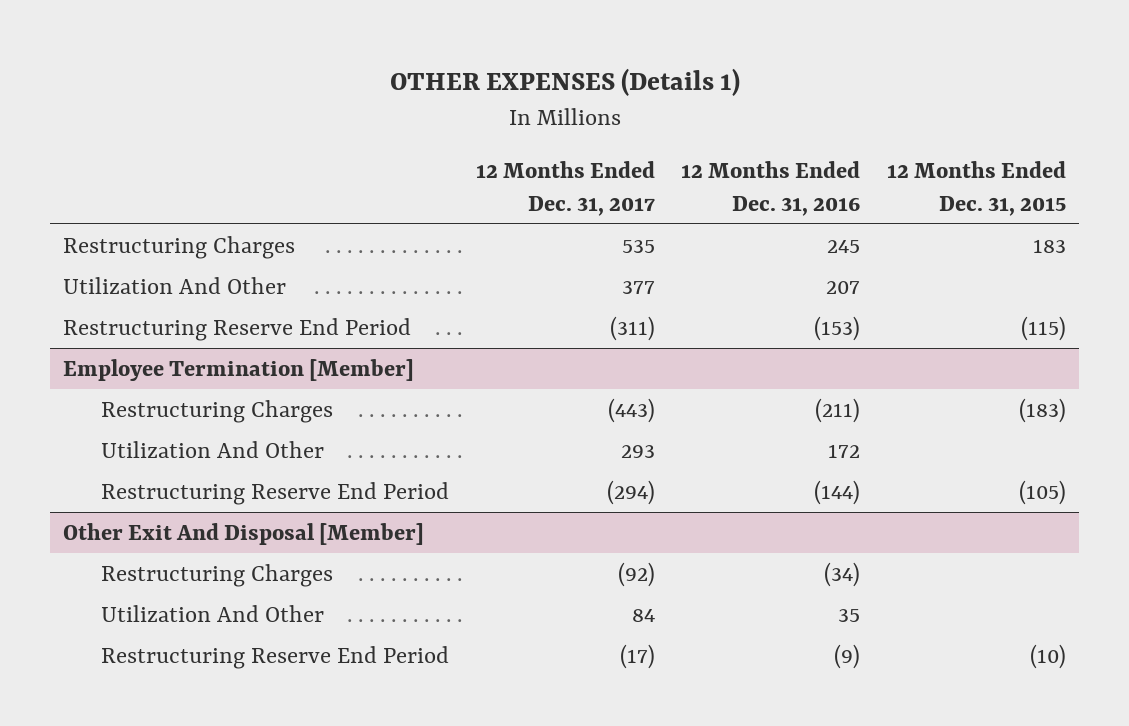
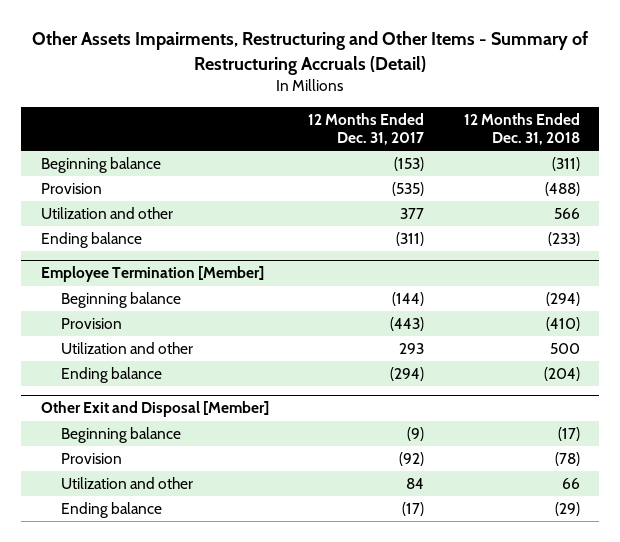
[389,67,740,96] OTHER EXPENSES (Details 1) -> [32,31,589,75] Other Assets Impairments, Restructuring and Other Items - Summary of Restructuring Accruals (Detail)
[681,161,861,216] 12 Months Ended Dec. 31, 2016 -> none
[886,161,1066,216] 12 Months Ended Dec. 31, 2015 -> none
none -> [463,112,580,146] 12 Months Ended Dec. 31, 2018
[63,235,296,259] Restructuring Charges -> none
none -> [40,157,161,174] Beginning balance
none -> [40,183,102,195] Provision
[63,276,287,294] Utilization And Other -> [40,207,173,220] Utilization and other
[63,317,412,341] Restructuring Reserve End Period -> [40,232,142,249] Ending balance
[100,563,333,587] Restructuring Charges -> none
[100,645,449,669] Restructuring Reserve End Period -> none
none -> [61,292,182,309] Beginning balance
[100,399,333,423] Restructuring Charges -> [61,318,123,330] Provision
[100,440,324,458] Utilization And Other -> [61,342,194,355] Utilization and other
[100,481,449,505] Restructuring Reserve End Period -> [61,367,163,384] Ending balance
[63,522,425,545] Other Exit And Disposal [Member] -> [40,401,269,418] Other Exit and Disposal [Member]
none -> [61,427,182,444] Beginning balance
none -> [61,453,123,465] Provision
[100,604,324,622] Utilization And Other -> [61,477,194,490] Utilization and other
none -> [61,502,163,519] Ending balance

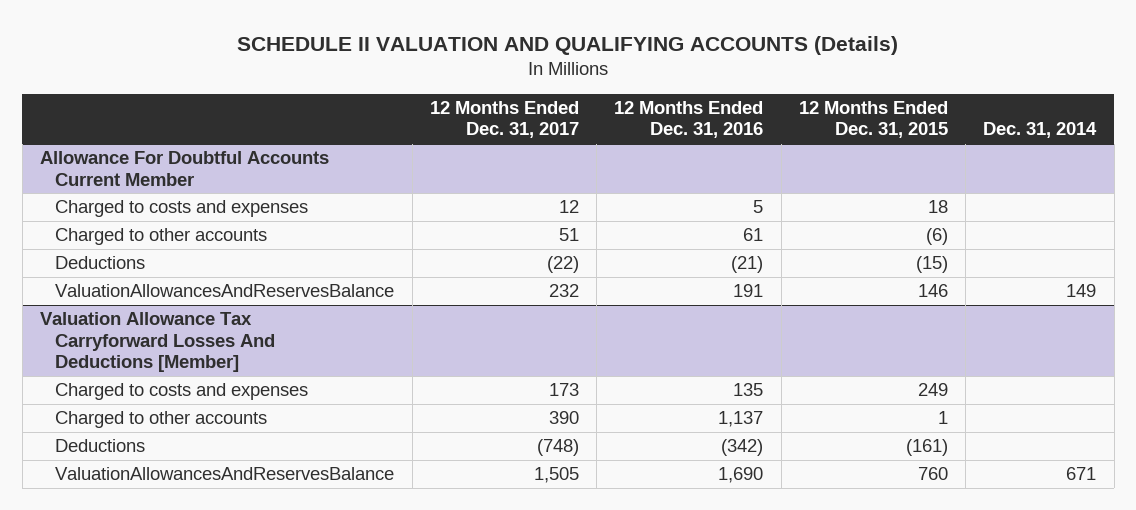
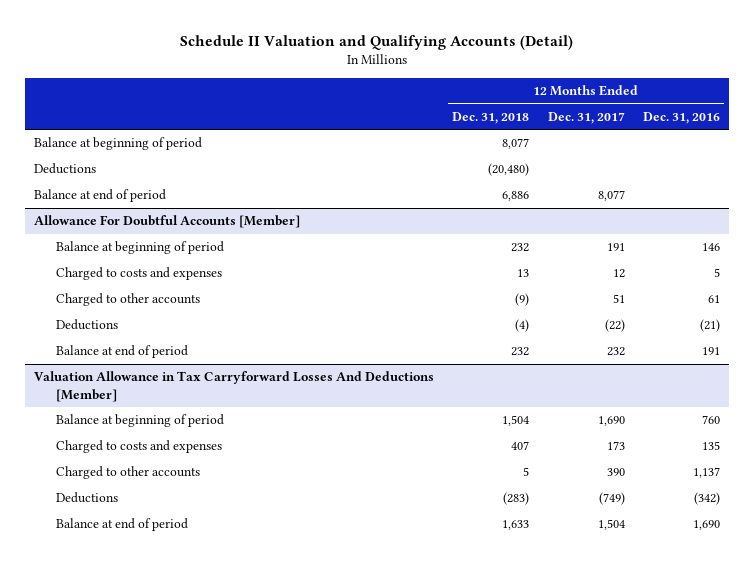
[237,35,899,55] SCHEDULE II VALUATION AND QUALIFYING ACCOUNTS (Details) -> [179,35,573,51] Schedule II Valuation and Qualifying Accounts (Detail)
[798,101,948,139] 12 Months Ended Dec. 31, 2015 -> none
[983,122,1098,139] Dec. 31, 2014 -> none
none -> [452,111,530,124] Dec. 31, 2018
none -> [34,137,203,151] Balance at beginning of period
none -> [34,163,97,175] Deductions
none -> [34,189,167,203] Balance at end of period
[40,151,330,186] Allowance For Doubtful Accounts Current Member -> [34,215,301,229] Allowance For Doubtful Accounts [Member]
none -> [55,241,224,255] Balance at beginning of period
[55,284,395,298] ValuationAllowancesAndReservesBalance -> [55,345,188,359] Balance at end of period
[40,312,276,373] Valuation Allowance Tax Carryforward Losses And Deductions [Member] -> [34,371,435,402] Valuation Allowance in Tax Carryforward Losses And Deductions [Member]
none -> [55,414,224,428] Balance at beginning of period
[55,467,395,481] ValuationAllowancesAndReservesBalance -> none
[536,439,579,457] (748) -> [598,492,625,506] (749)
none -> [55,518,188,532] Balance at end of period

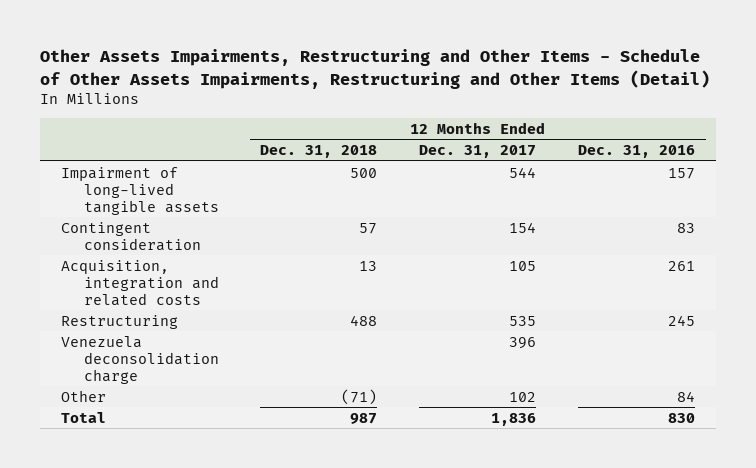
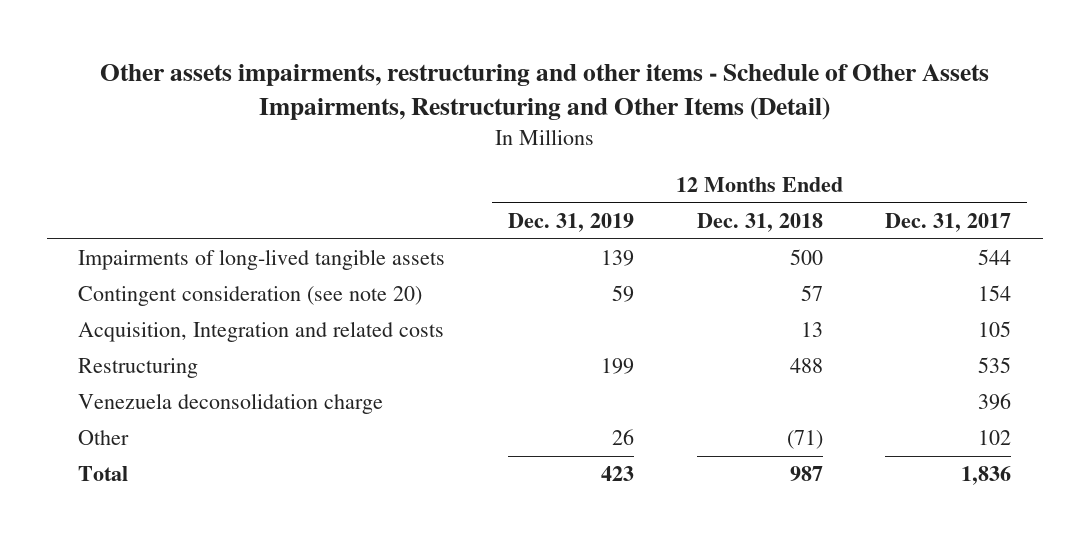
[40,49,711,89] Other Assets Impairments, Restructuring and Other Items - Schedule of Other Assets Impairments, Restructuring and Other Items (Detail) -> [99,63,989,121] Other assets impairments, restructuring and other items - Schedule of Other Assets Impairments, Restructuring and Other Items (Detail)
[578,145,696,159] Dec. 31, 2016 -> none
none -> [507,213,634,233] Dec. 31, 2019
[61,166,219,215] Impairment of long-lived tangible assets -> [77,249,445,271] Impairments of long-lived tangible assets
[61,221,201,251] Contingent consideration -> [77,286,422,307] Contingent consideration (see note 20)
[61,259,219,306] Acquisition, integration and related costs -> [77,321,444,343] Acquisition, Integration and related costs

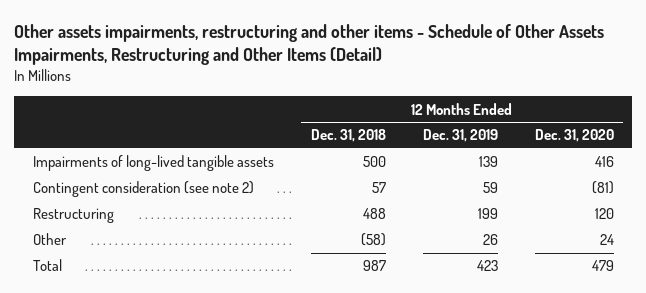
[885,213,1012,233] Dec. 31, 2017 -> none
none -> [534,129,614,143] Dec. 31, 2020
[77,321,444,343] Acquisition, Integration and related costs -> none
[77,286,422,307] Contingent consideration (see note 20) -> [32,181,254,198] Contingent consideration (see note 2)
[77,393,383,415] Venezuela deconsolidation charge -> none
[786,430,823,450] (71) -> [360,233,386,247] (58)

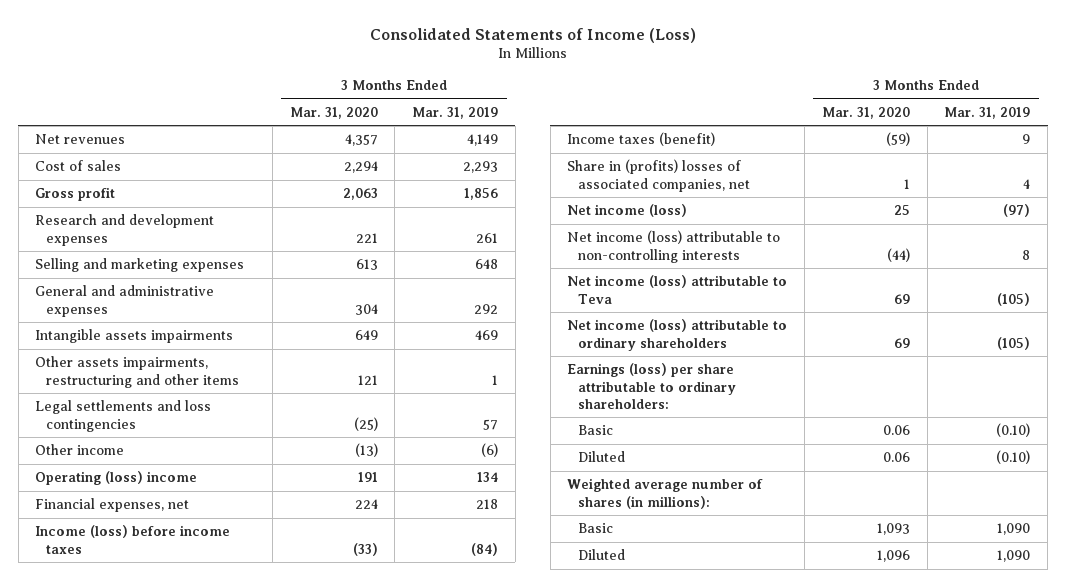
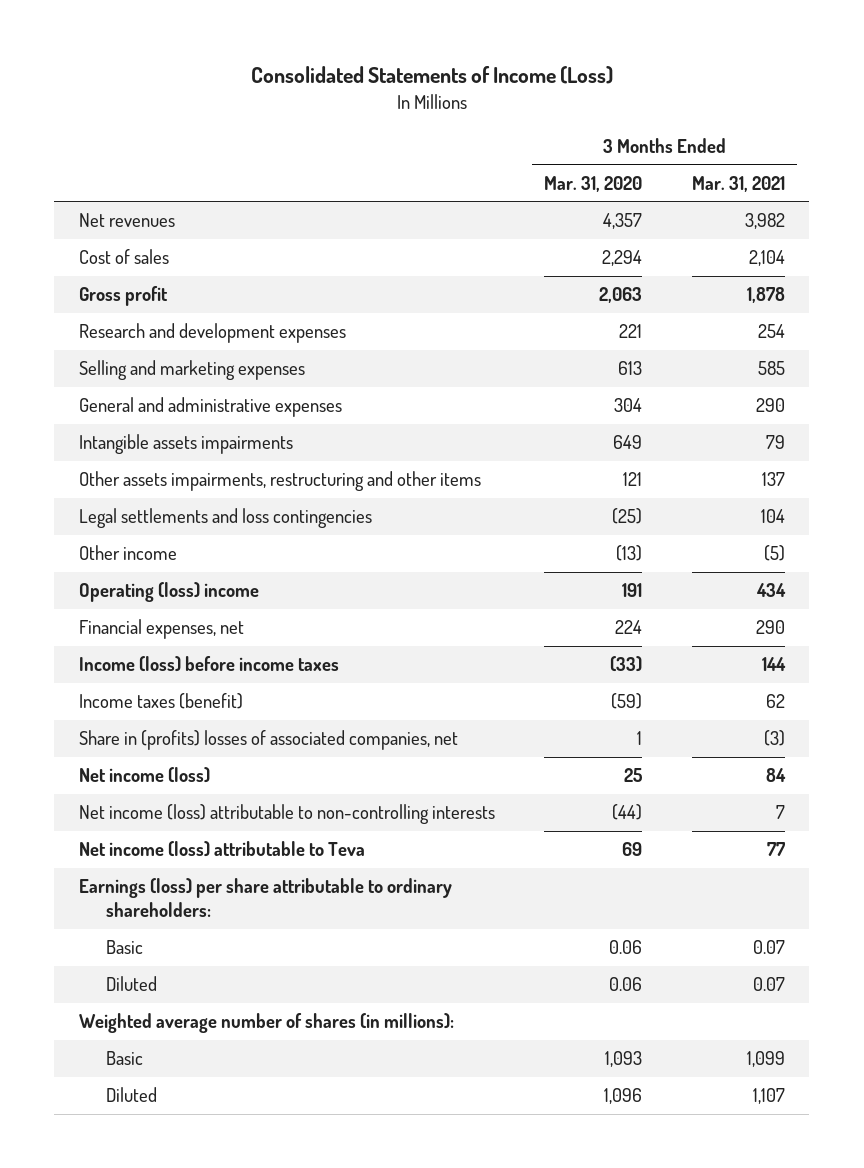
[412,106,499,119] Mar. 31, 2019 -> none
none -> [691,175,785,192] Mar. 31, 2021
[567,319,788,351] Net income (loss) attributable to ordinary shareholders -> none

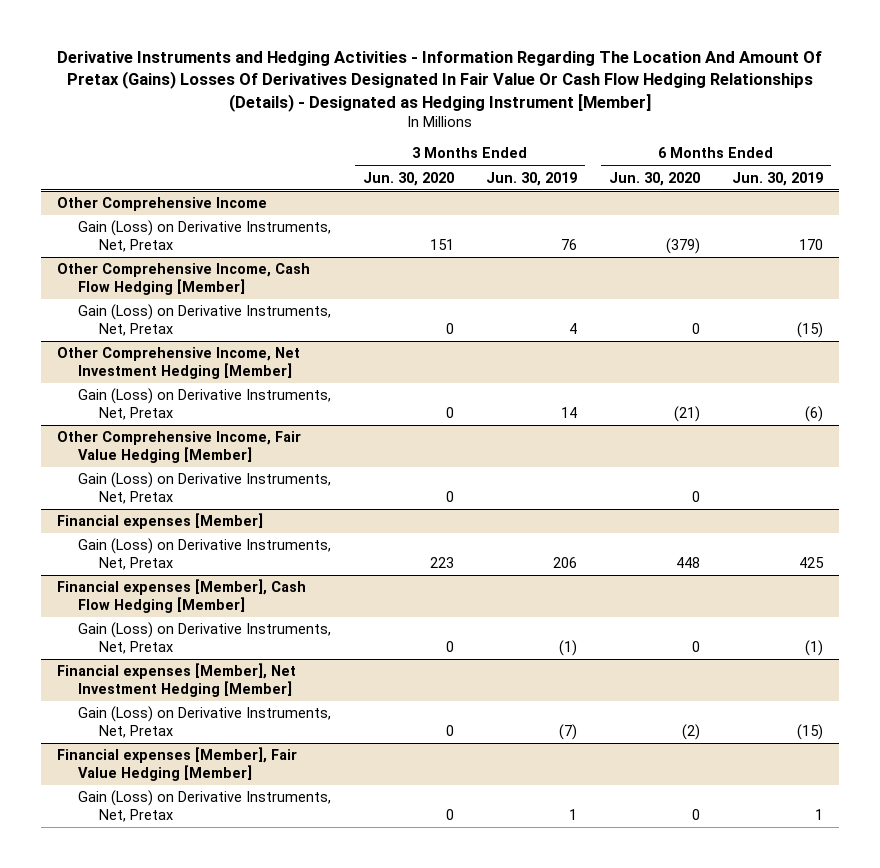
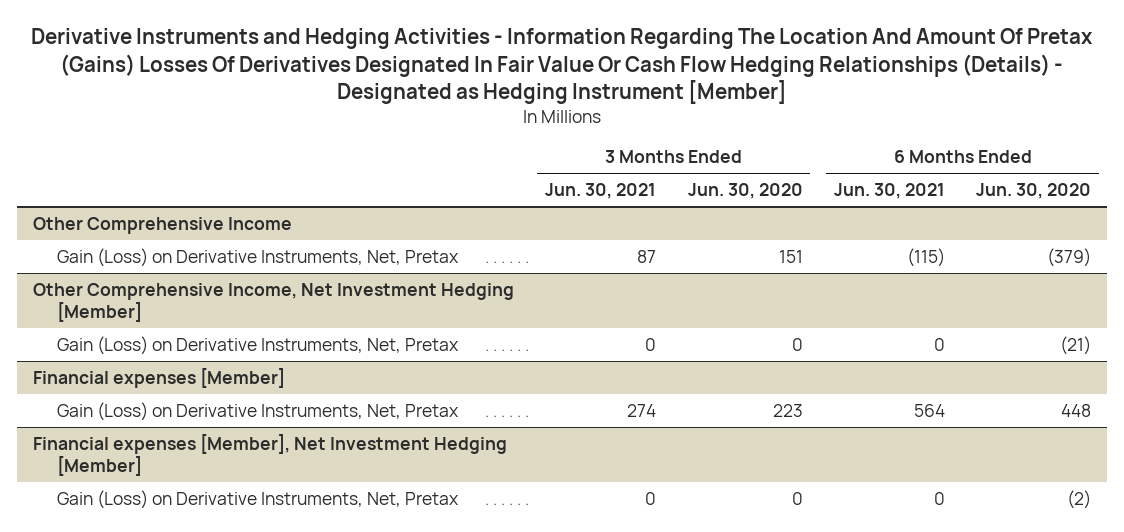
[486,171,578,186] Jun. 30, 2019 -> none
[732,171,824,186] Jun. 30, 2019 -> none
none -> [545,183,657,200] Jun. 30, 2021
none -> [833,183,945,200] Jun. 30, 2021
[56,263,310,295] Other Comprehensive Income, Cash Flow Hedging [Member] -> none
[77,304,331,336] Gain (Loss) on Derivative Instruments, Net, Pretax -> none
[56,431,301,463] Other Comprehensive Income, Fair Value Hedging [Member] -> none
[77,472,331,504] Gain (Loss) on Derivative Instruments, Net, Pretax -> none
[56,579,306,613] Financial expenses [Member], Cash Flow Hedging [Member] -> none
[77,622,331,654] Gain (Loss) on Derivative Instruments, Net, Pretax -> none
[56,747,297,781] Financial expenses [Member], Fair Value Hedging [Member] -> none
[77,790,331,822] Gain (Loss) on Derivative Instruments, Net, Pretax -> none

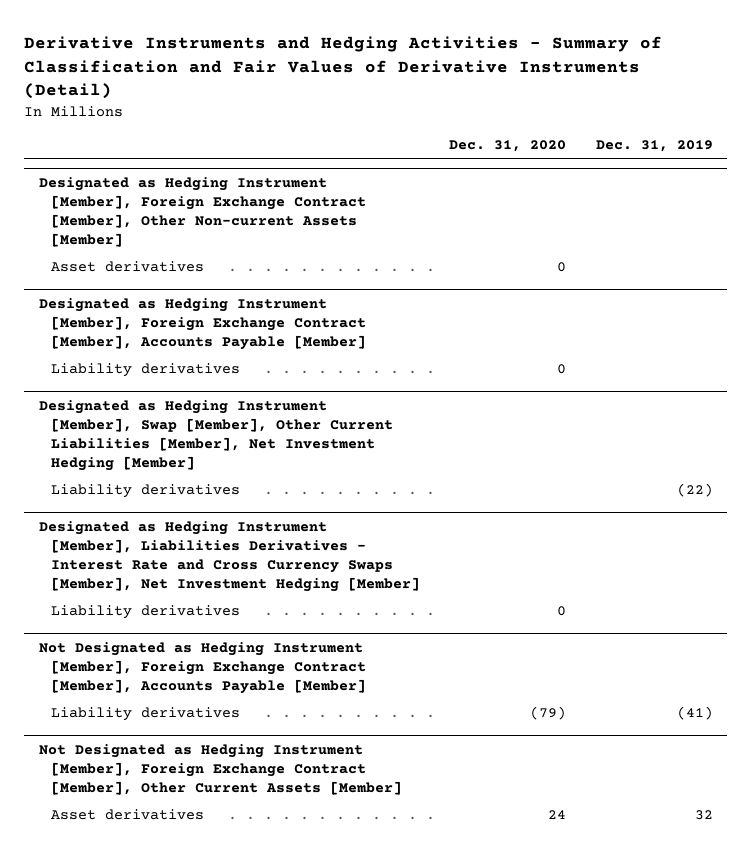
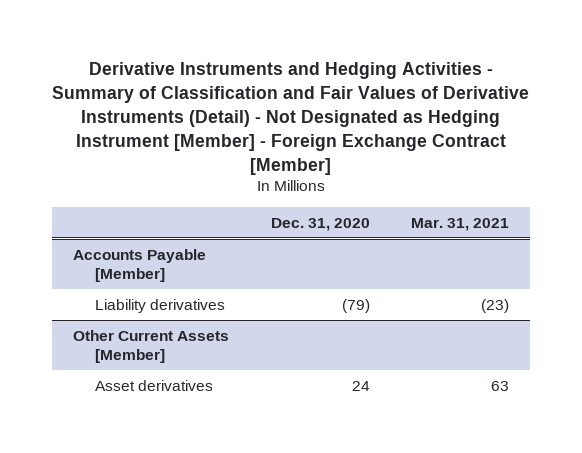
[24,35,663,100] Derivative Instruments and Hedging Activities - Summary of Classification and Fair Values of Derivative Instruments (Detail) -> [52,62,530,175] Derivative Instruments and Hedging Activities - Summary of Classification and Fair Values of Derivative Instruments (Detail) - Not Designated as Hedging Instrument [Member] - Foreign Exchange Contract [Member]
[595,139,713,152] Dec. 31, 2019 -> none
none -> [411,217,510,231] Mar. 31, 2021
[39,176,366,248] Designated as Hedging Instrument [Member], Foreign Exchange Contract [Member], Other Non-current Assets [Member] -> none
[50,261,204,273] Asset derivatives -> none
[39,297,366,351] Designated as Hedging Instrument [Member], Foreign Exchange Contract [Member], Accounts Payable [Member] -> none
[50,363,240,378] Liability derivatives -> none
[39,399,393,472] Designated as Hedging Instrument [Member], Swap [Member], Other Current Liabilities [Member], Net Investment Hedging [Member] -> none
[50,484,240,499] Liability derivatives -> none
[39,520,420,593] Designated as Hedging Instrument [Member], Liabilities Derivatives - Interest Rate and Cross Currency Swaps [Member], Net Investment Hedging [Member] -> none
[50,605,240,620] Liability derivatives -> none
[39,641,366,695] Not Designated as Hedging Instrument [Member], Foreign Exchange Contract [Member], Accounts Payable [Member] -> none
none -> [72,248,206,283] Accounts Payable [Member]
[39,743,402,796] Not Designated as Hedging Instrument [Member], Foreign Exchange Contract [Member], Other Current Assets [Member] -> none
none -> [72,329,229,364] Other Current Assets [Member]

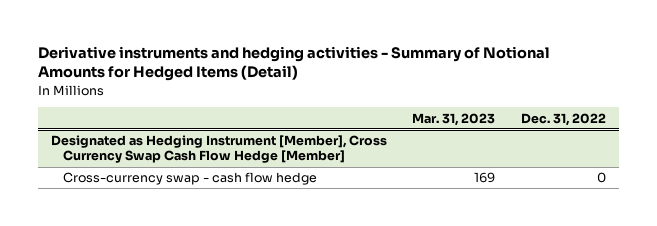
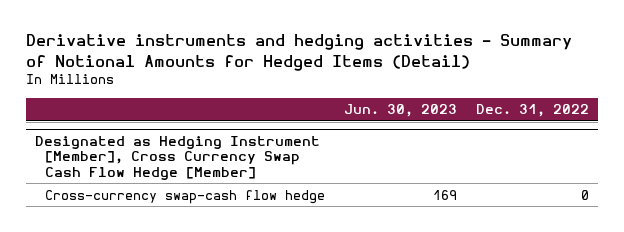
[412,112,496,126] Mar. 31, 2023 -> none
none -> [343,104,457,118] Jun. 30, 2023
[62,172,317,186] Cross-currency swap - cash flow hedge -> [45,189,326,204] Cross-currency swap-cash flow hedge

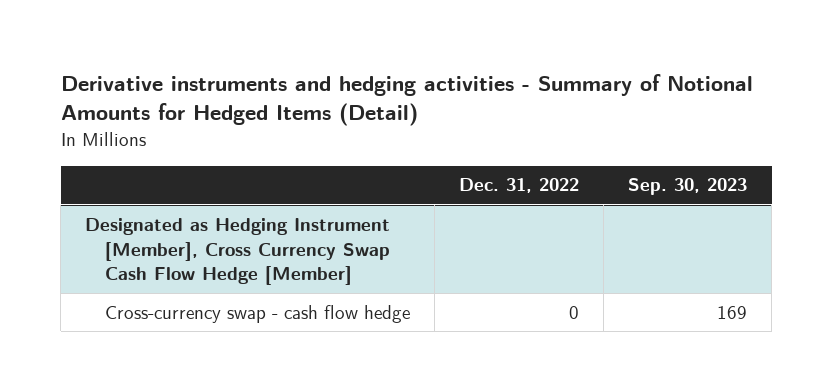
[343,104,457,118] Jun. 30, 2023 -> none
none -> [628,178,748,196] Sep. 30, 2023
[45,189,326,204] Cross-currency swap-cash flow hedge -> [105,304,411,323] Cross-currency swap - cash flow hedge

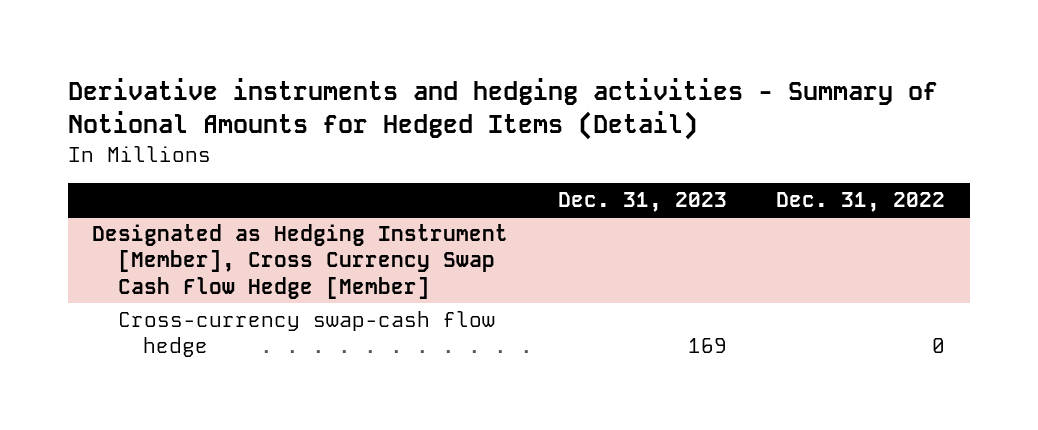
[628,178,748,196] Sep. 30, 2023 -> none
none -> [557,192,727,213] Dec. 31, 2023
[105,304,411,323] Cross-currency swap - cash flow hedge -> [117,310,495,358] Cross-currency swap-cash flow hedge

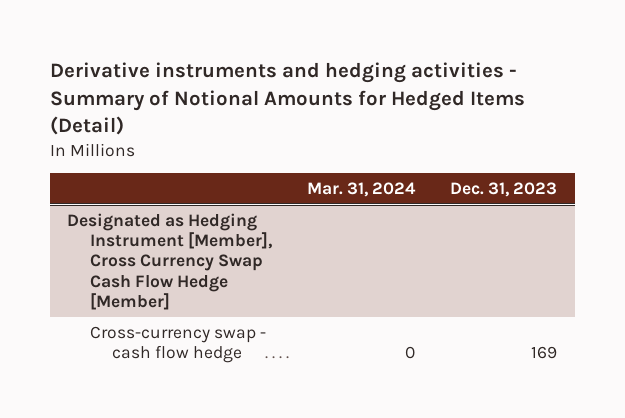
[776,192,946,213] Dec. 31, 2022 -> none
none -> [306,182,416,198] Mar. 31, 2024
[117,310,495,358] Cross-currency swap-cash flow hedge -> [89,325,266,364] Cross-currency swap - cash flow hedge

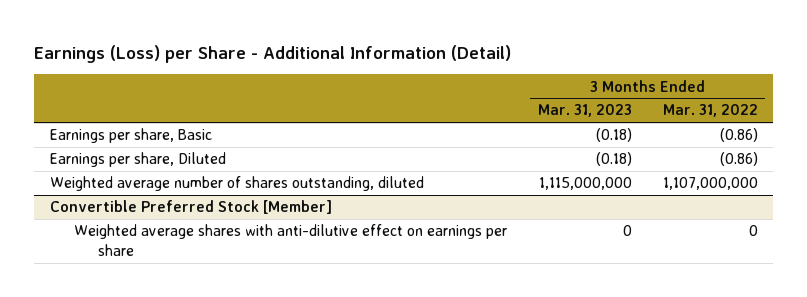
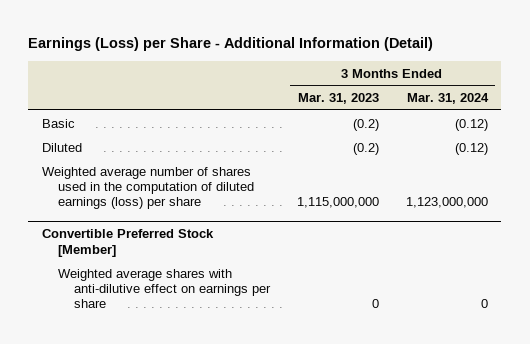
[662,104,758,118] Mar. 31, 2022 -> none
none -> [406,93,489,105] Mar. 31, 2024
[49,128,212,144] Earnings per share, Basic -> [41,118,75,128] Basic
[595,128,632,143] (0.18) -> [352,118,379,131] (0.2)
[49,152,226,168] Earnings per share, Diluted -> [41,142,82,152] Diluted
[595,152,632,167] (0.18) -> [352,142,379,155] (0.2)
[49,176,424,192] Weighted average number of shares outstanding, diluted -> [41,166,254,210] Weighted average number of shares used in the computation of diluted earnings (loss) per share

